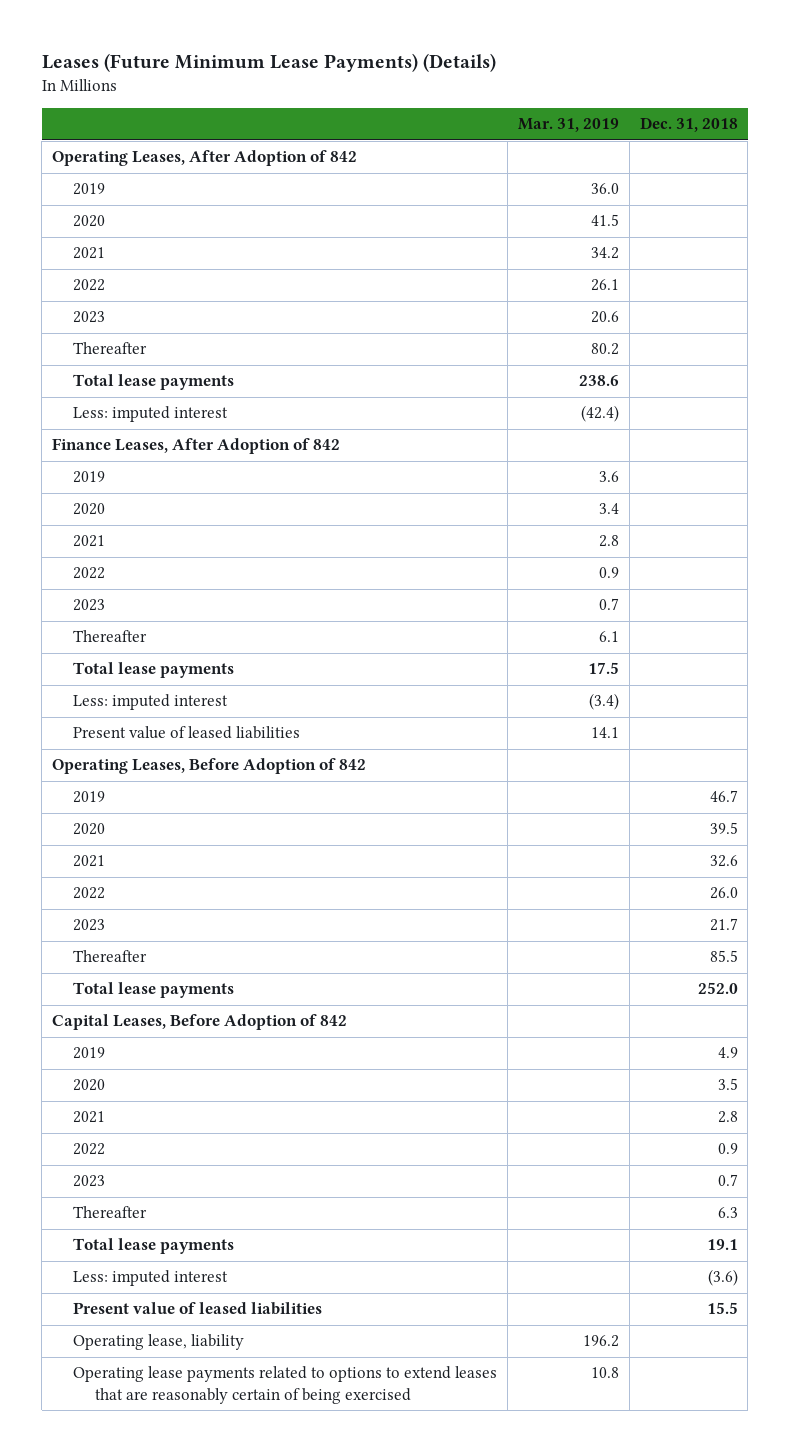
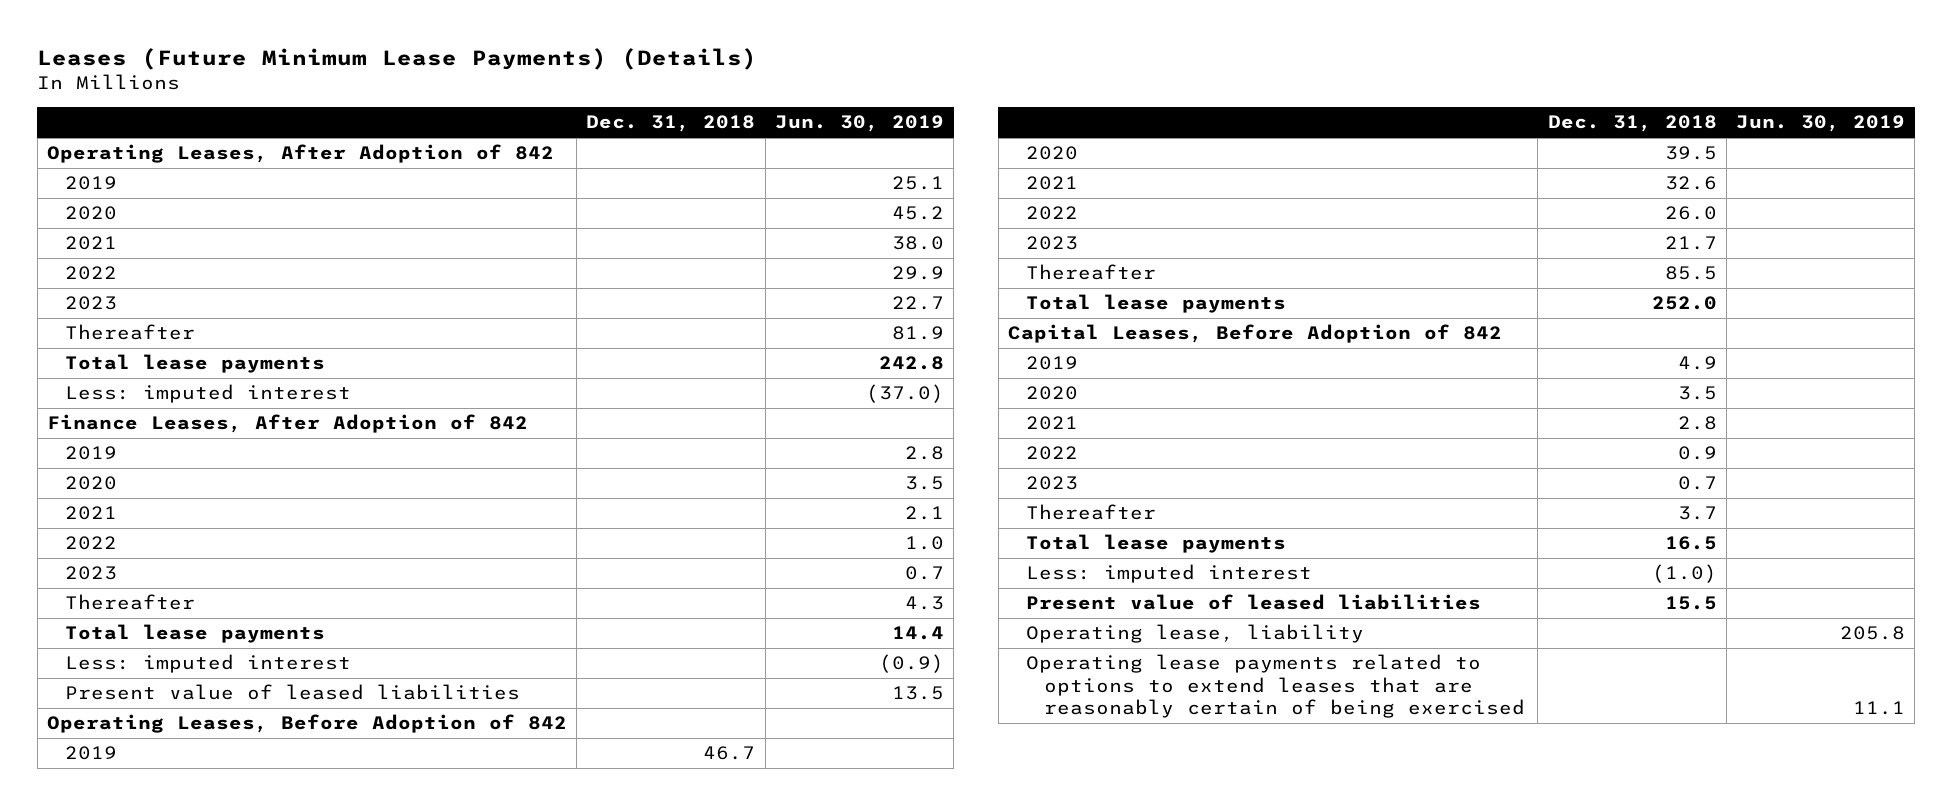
[518,118,620,133] Mar. 31, 2019 -> none
none -> [774,115,944,133] Jun. 30, 2019
[717,1207,738,1219] 6.3 -> [1677,506,1717,521] 3.7
[706,1239,738,1251] 19.1 -> [1664,536,1717,551] 16.5
[707,1269,738,1287] (3.6) -> [1651,564,1717,584] (1.0)

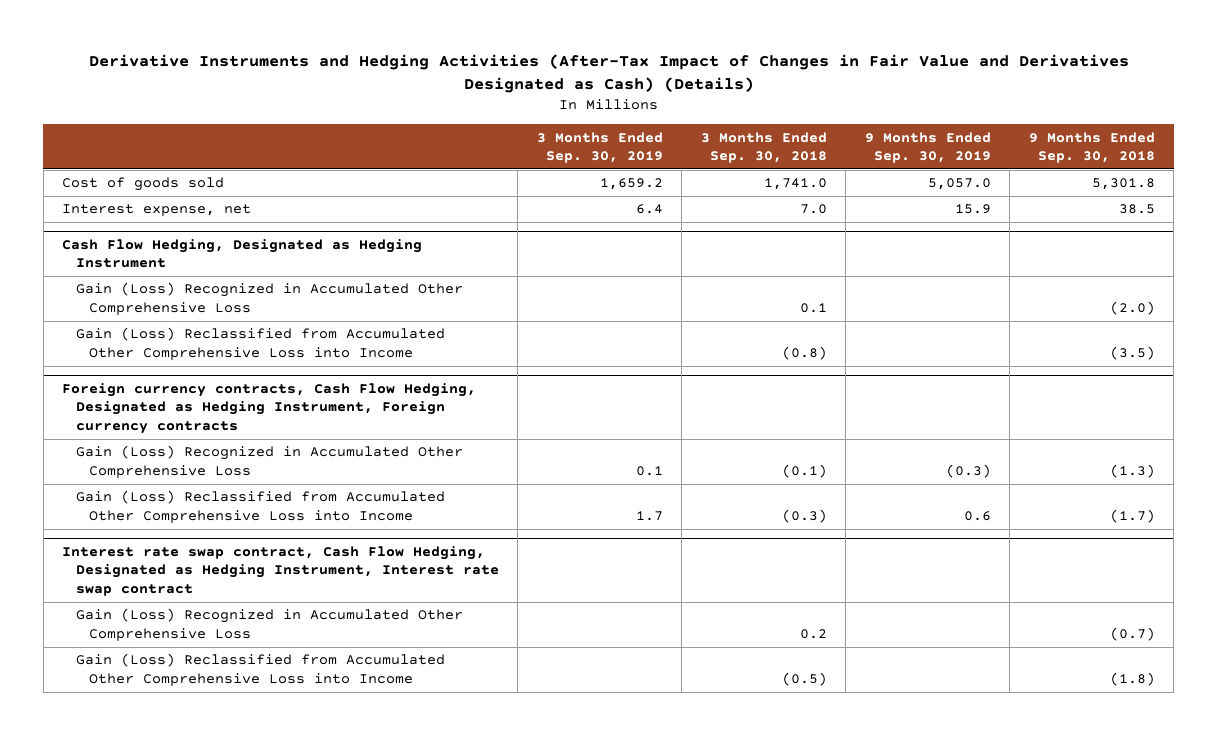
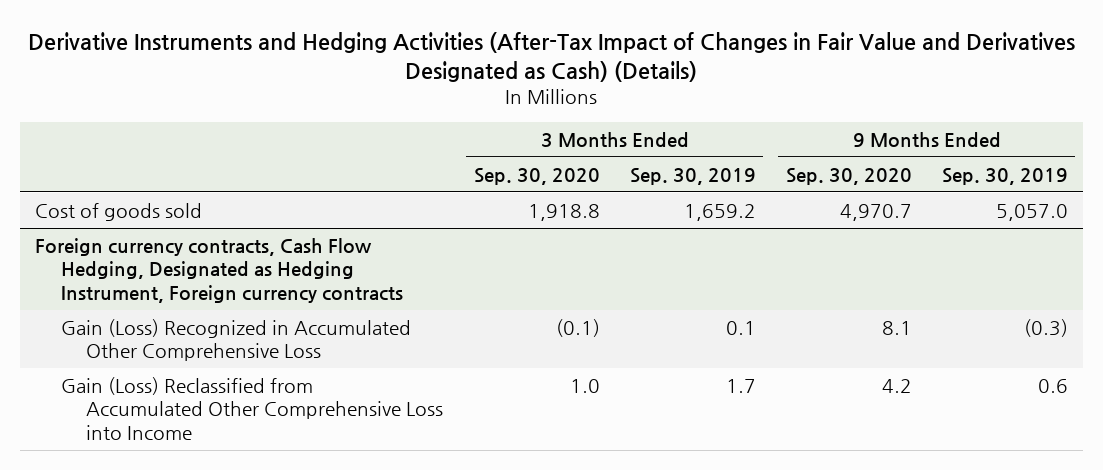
[700,131,827,164] 3 Months Ended Sep. 30, 2018 -> none
[1028,131,1155,164] 9 Months Ended Sep. 30, 2018 -> none
none -> [473,167,600,185] Sep. 30, 2020
none -> [785,167,912,185] Sep. 30, 2020
[62,204,252,217] Interest expense, net -> none
[62,238,423,269] Cash Flow Hedging, Designated as Hedging Instrument -> none
[75,282,463,316] Gain (Loss) Recognized in Accumulated Other Comprehensive Loss -> none
[75,327,445,361] Gain (Loss) Reclassified from Accumulated Other Comprehensive Loss into Income -> none
[62,545,499,597] Interest rate swap contract, Cash Flow Hedging, Designated as Hedging Instrument, Interest rate swap contract -> none
[75,608,463,642] Gain (Loss) Recognized in Accumulated Other Comprehensive Loss -> none
[75,653,445,687] Gain (Loss) Reclassified from Accumulated Other Comprehensive Loss into Income -> none

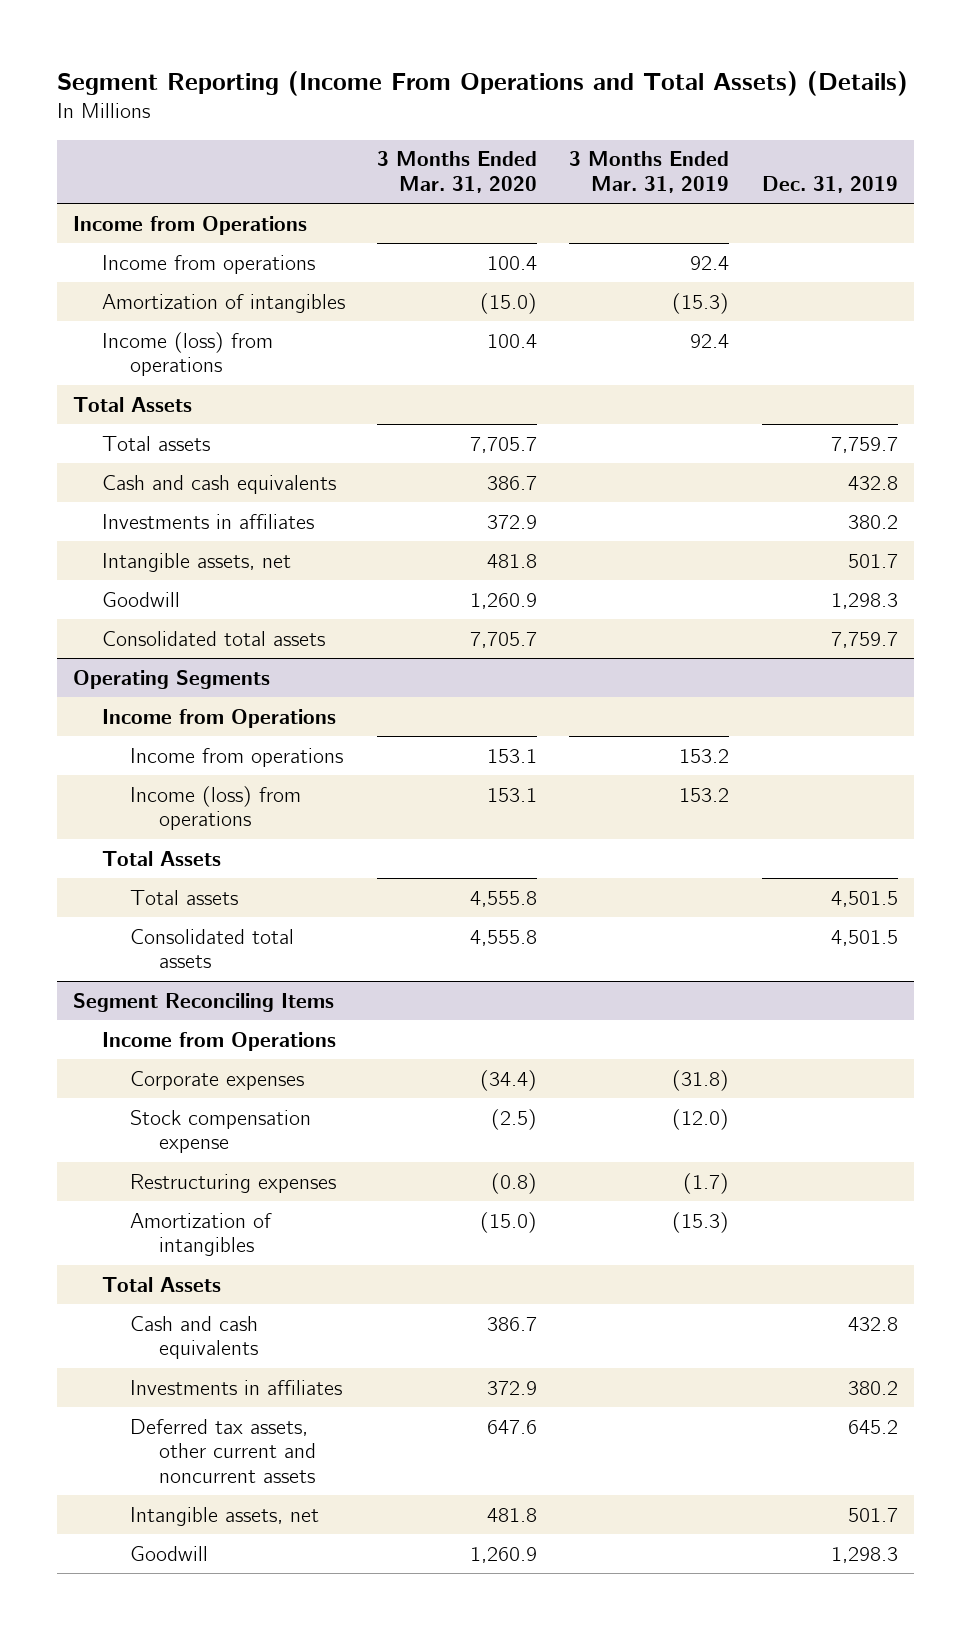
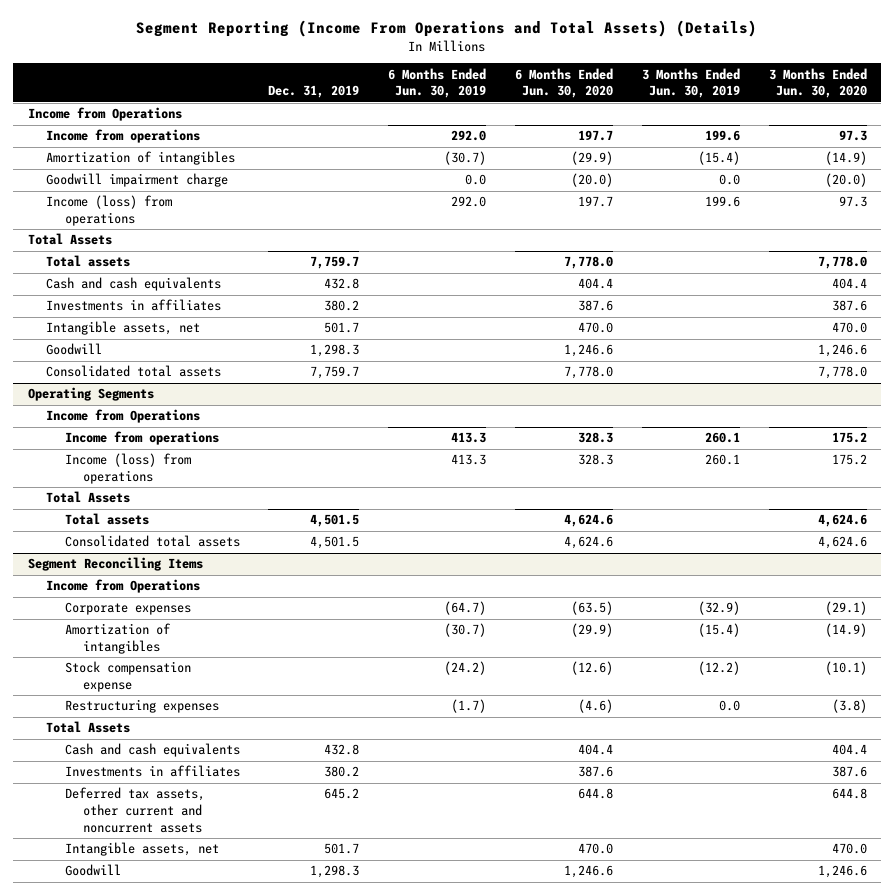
[377,151,538,194] 3 Months Ended Mar. 31, 2020 -> none
[569,151,730,194] 3 Months Ended Mar. 31, 2019 -> none
none -> [388,67,487,99] 6 Months Ended Jun. 30, 2019
none -> [515,67,614,99] 6 Months Ended Jun. 30, 2020
none -> [642,67,741,99] 3 Months Ended Jun. 30, 2019
none -> [768,67,867,99] 3 Months Ended Jun. 30, 2020
none -> [46,173,229,188] Goodwill impairment charge
[130,1212,273,1257] Amortization of intangibles -> [64,623,171,655] Amortization of intangibles

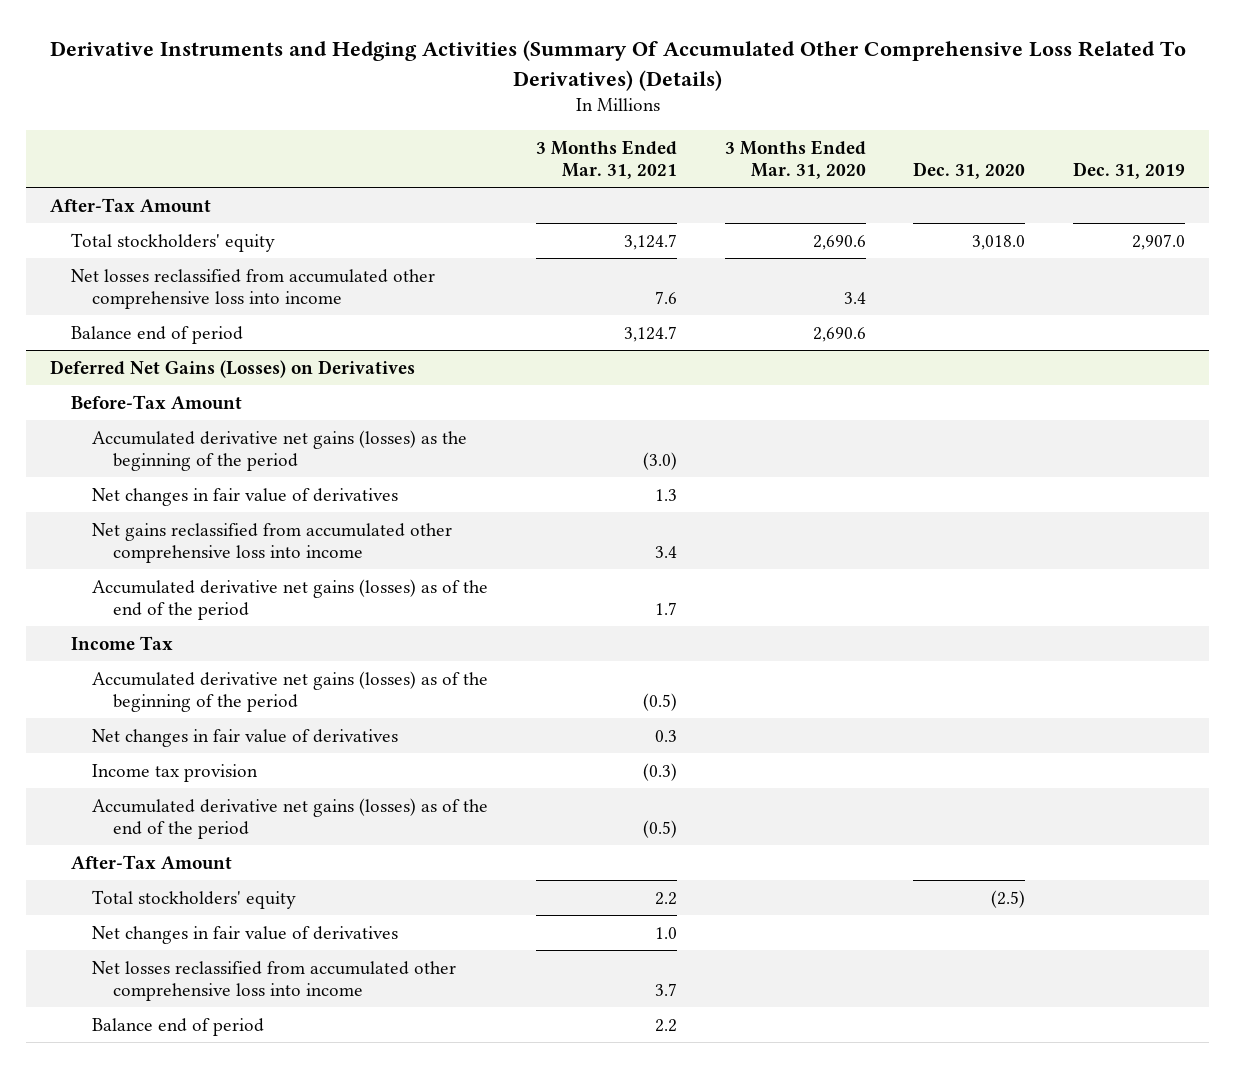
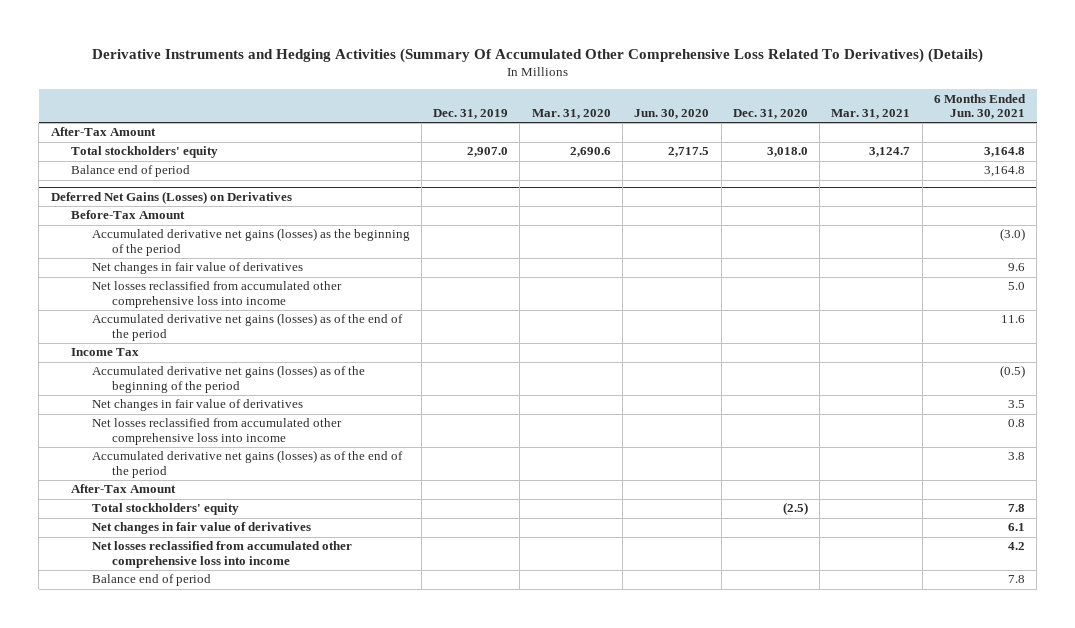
[535,140,677,180] 3 Months Ended Mar. 31, 2021 -> none
[724,140,866,180] 3 Months Ended Mar. 31, 2020 -> none
none -> [531,109,611,120] Mar. 31, 2020
none -> [634,109,710,120] Jun. 30, 2020
none -> [831,109,911,120] Mar. 31, 2021
none -> [933,93,1026,120] 6 Months Ended Jun. 30, 2021
[71,268,436,309] Net losses reclassified from accumulated other comprehensive loss into income -> none
[91,522,452,563] Net gains reclassified from accumulated other comprehensive loss into income -> [91,281,342,309] Net losses reclassified from accumulated other comprehensive loss into income
[91,763,258,782] Income tax provision -> [91,418,342,446] Net losses reclassified from accumulated other comprehensive loss into income

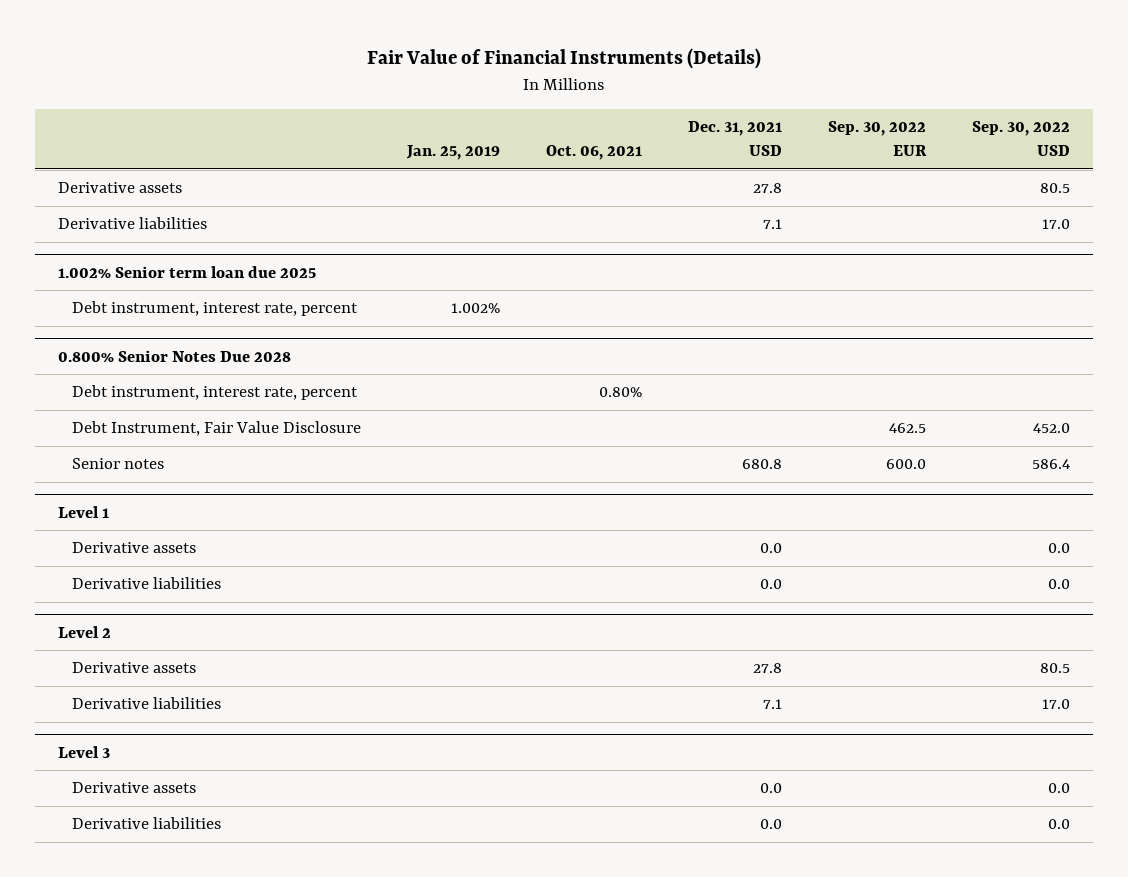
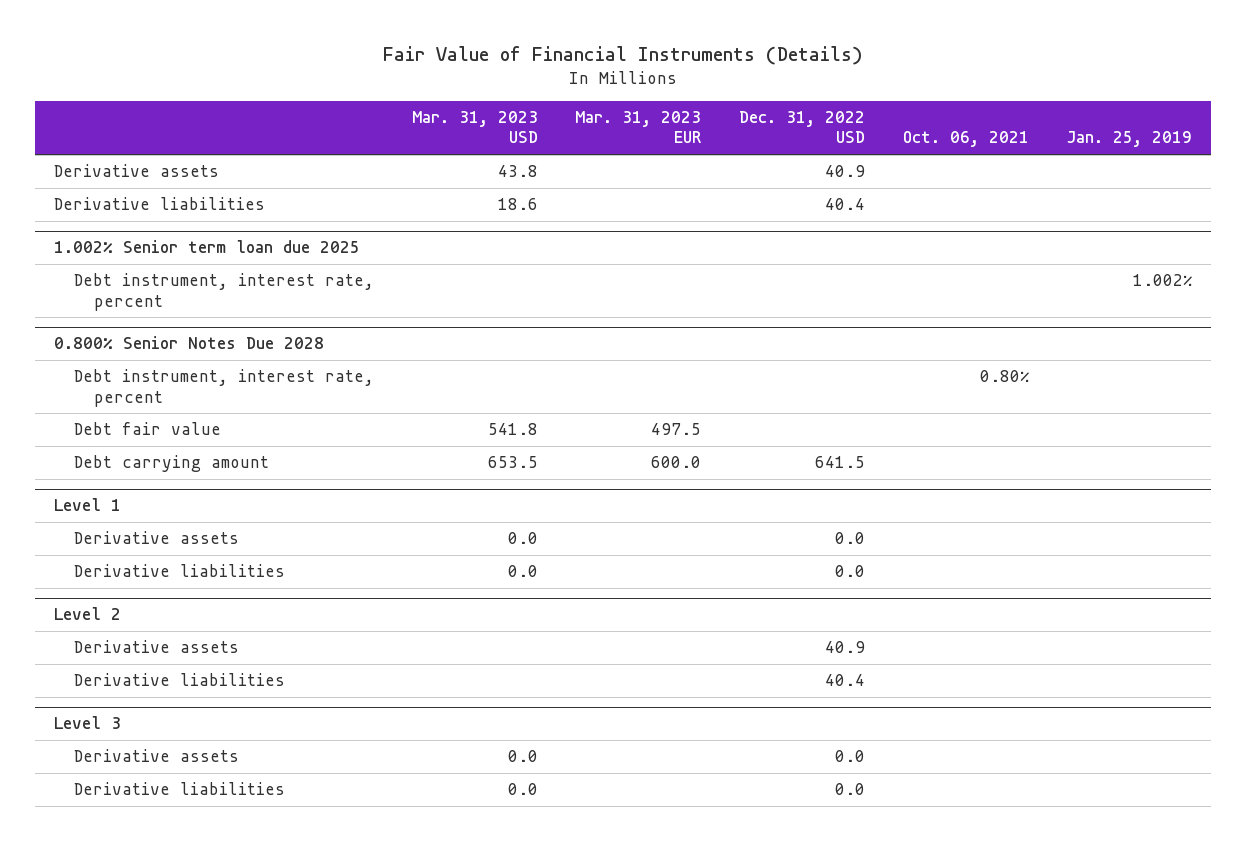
[687,120,782,157] Dec. 31, 2021 USD -> none
[828,120,928,157] Sep. 30, 2022 EUR -> none
[972,120,1071,157] Sep. 30, 2022 USD -> none
none -> [411,111,538,144] Mar. 31, 2023 USD
none -> [575,111,702,144] Mar. 31, 2023 EUR
none -> [738,111,865,144] Dec. 31, 2022 USD
[71,421,361,437] Debt Instrument, Fair Value Disclosure -> [74,422,222,436] Debt fair value
[71,458,164,470] Senior notes -> [74,455,270,473] Debt carrying amount

